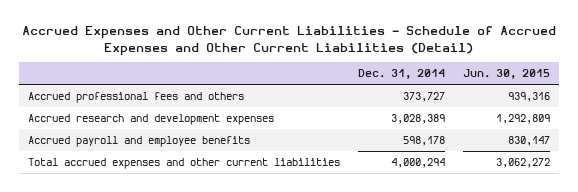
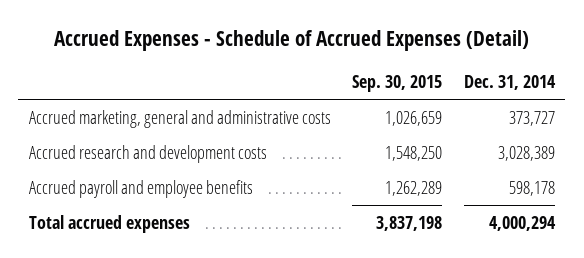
[21,26,556,55] Accrued Expenses and Other Current Liabilities - Schedule of Accrued Expenses and Other Current Liabilities (Detail) -> [53,30,529,52] Accrued Expenses - Schedule of Accrued Expenses (Detail)
[462,69,550,80] Jun. 30, 2015 -> none
none -> [352,75,443,93] Sep. 30, 2015
[27,91,244,103] Accrued professional fees and others -> [29,109,332,128] Accrued marketing, general and administrative costs
[27,113,274,125] Accrued research and development expenses -> [29,144,268,163] Accrued research and development costs
[27,157,340,169] Total accrued expenses and other current liabilities -> [29,214,191,233] Total accrued expenses

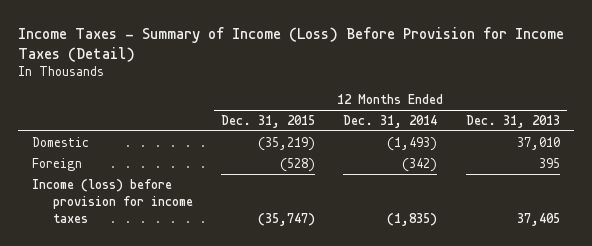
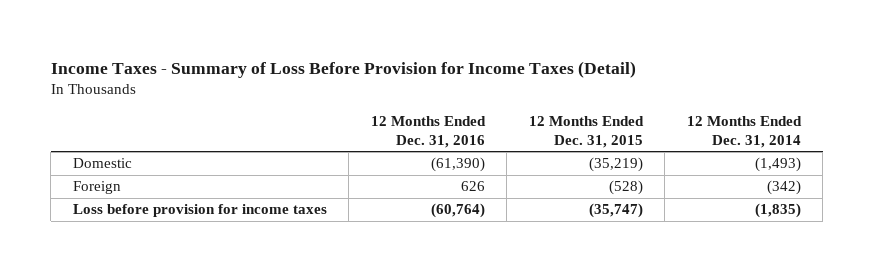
[18,26,565,62] Income Taxes - Summary of Income (Loss) Before Provision for Income Taxes (Detail) -> [50,60,636,78] Income Taxes - Summary of Loss Before Provision for Income Taxes (Detail)
[465,114,560,128] Dec. 31, 2013 -> none
none -> [370,115,486,148] 12 Months Ended Dec. 31, 2016
[32,178,193,223] Income (loss) before provision for income taxes -> [72,204,327,218] Loss before provision for income taxes

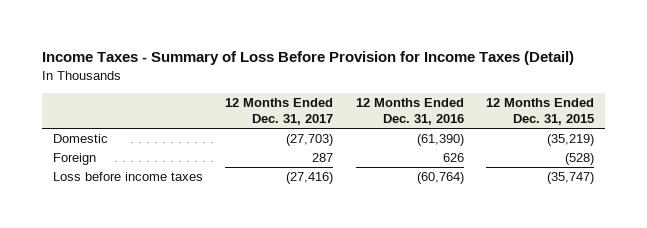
[686,115,802,148] 12 Months Ended Dec. 31, 2014 -> none
none -> [225,97,334,125] 12 Months Ended Dec. 31, 2017
[72,204,327,218] Loss before provision for income taxes -> [52,172,203,182] Loss before income taxes

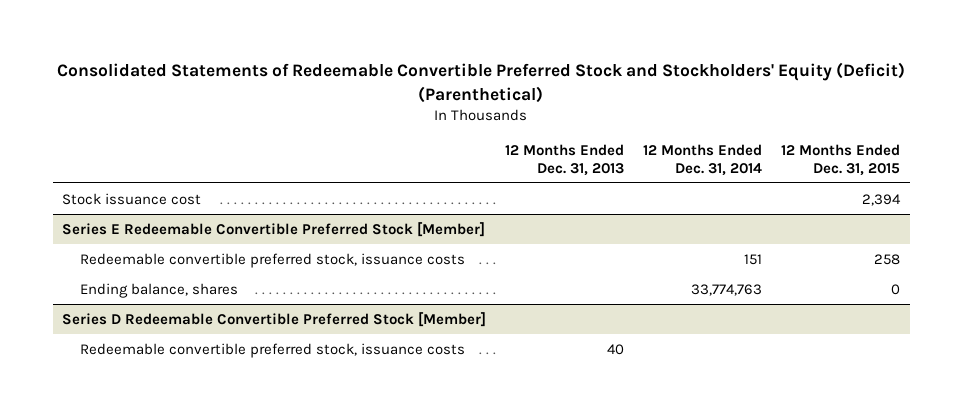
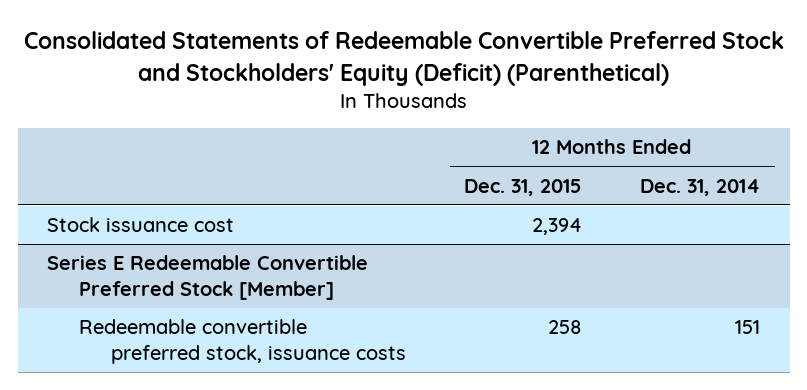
[505,143,625,176] 12 Months Ended Dec. 31, 2013 -> none
[79,282,238,298] Ending balance, shares -> none
[62,311,487,327] Series D Redeemable Convertible Preferred Stock [Member] -> none
[79,342,465,358] Redeemable convertible preferred stock, issuance costs -> none

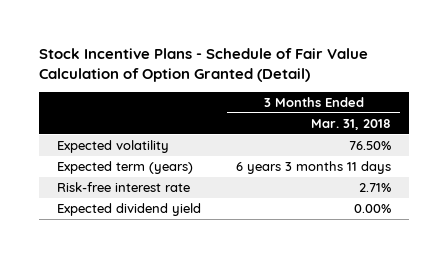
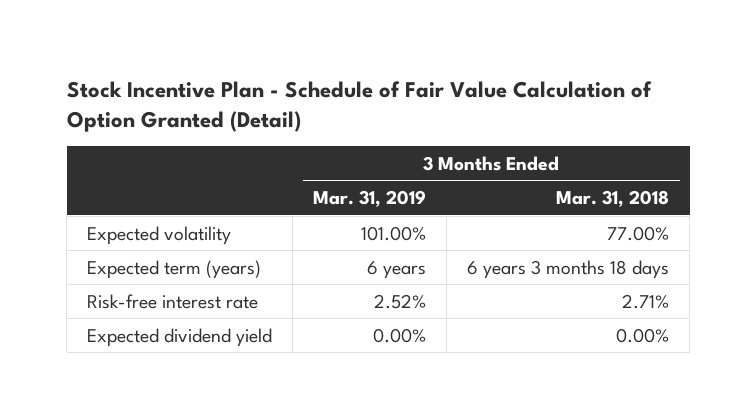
[38,47,368,83] Stock Incentive Plans - Schedule of Fair Value Calculation of Option Granted (Detail) -> [66,80,652,133] Stock Incentive Plan - Schedule of Fair Value Calculation of Option Granted (Detail)
none -> [313,190,427,208] Mar. 31, 2019
[349,141,392,151] 76.50% -> [607,225,670,241] 77.00%
[236,161,392,175] 6 years 3 months 11 days -> [467,259,670,279] 6 years 3 months 18 days

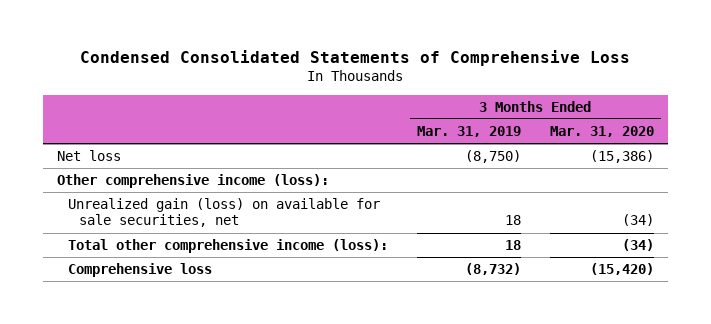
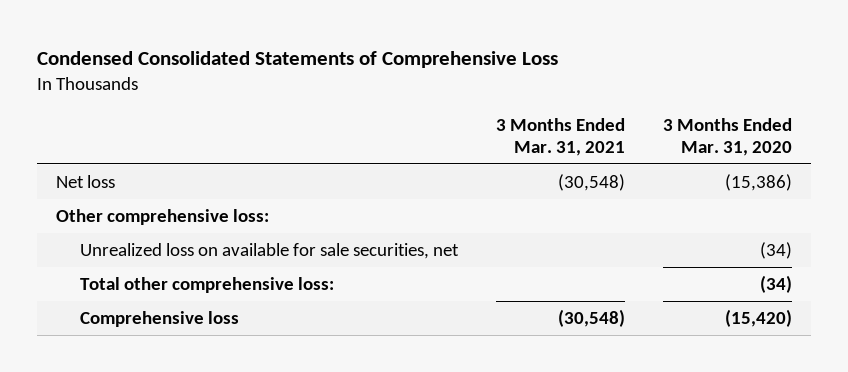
[416,126,521,138] Mar. 31, 2019 -> none
none -> [496,118,626,157] 3 Months Ended Mar. 31, 2021
[56,174,329,189] Other comprehensive income (loss): -> [55,208,269,225] Other comprehensive loss:
[68,198,381,228] Unrealized gain (loss) on available for sale securities, net -> [80,242,460,259] Unrealized loss on available for sale securities, net
[68,239,389,254] Total other comprehensive income (loss): -> [80,276,335,293] Total other comprehensive loss:

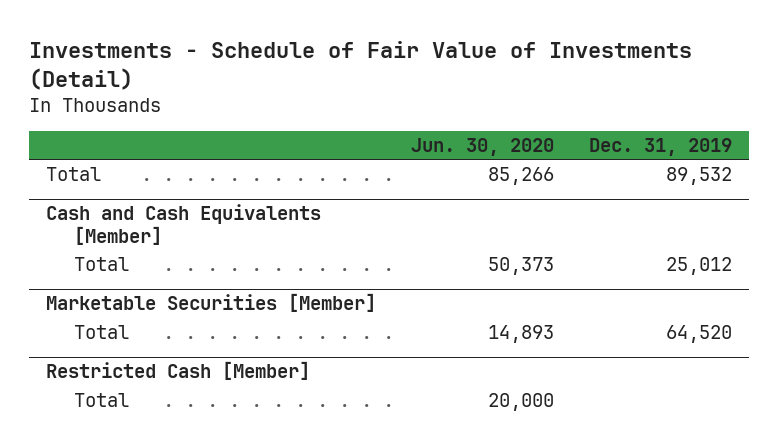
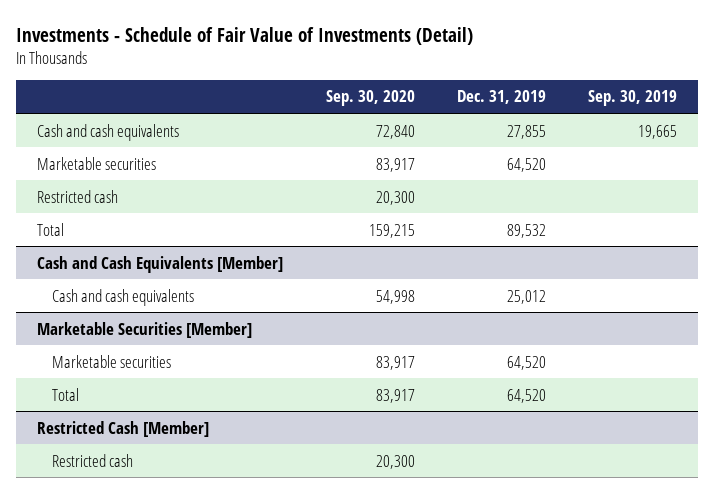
[411,137,555,156] Jun. 30, 2020 -> none
none -> [325,90,415,107] Sep. 30, 2020
none -> [587,90,677,107] Sep. 30, 2019
none -> [37,123,180,141] Cash and cash equivalents
none -> [37,156,157,170] Marketable securities
none -> [37,189,119,203] Restricted cash
[74,256,130,271] Total -> [52,288,195,306] Cash and cash equivalents
none -> [52,354,172,368] Marketable securities
[74,392,130,407] Total -> none
none -> [52,453,134,467] Restricted cash

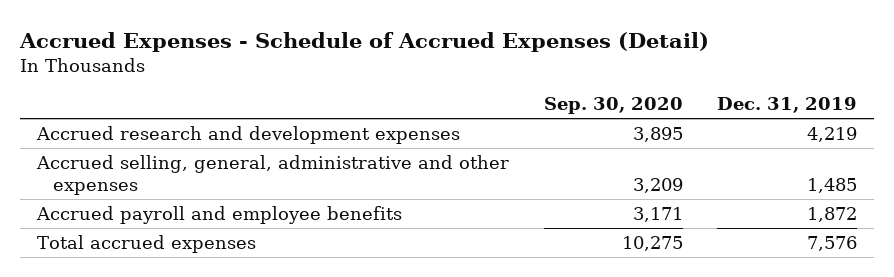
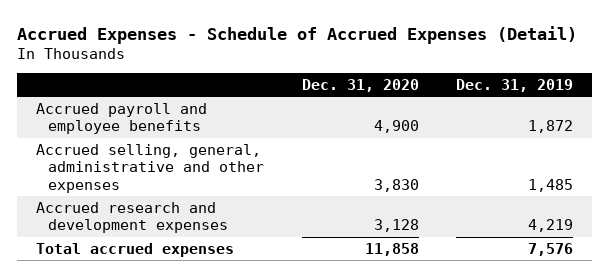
[543,97,683,115] Sep. 30, 2020 -> none
none -> [301,79,419,93] Dec. 31, 2020
[36,154,510,196] Accrued selling, general, administrative and other expenses -> [35,143,265,194] Accrued selling, general, administrative and other expenses
[36,125,461,144] Accrued research and development expenses -> [35,201,229,234] Accrued research and development expenses

